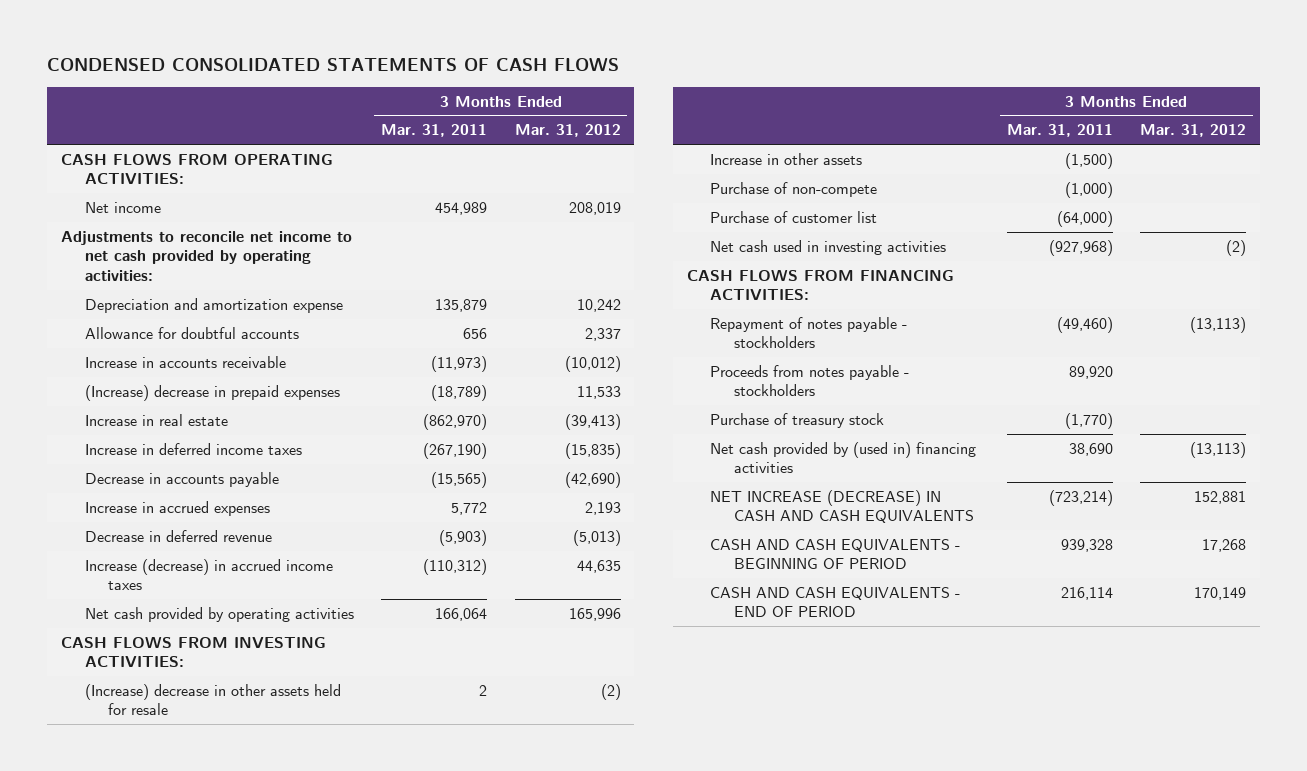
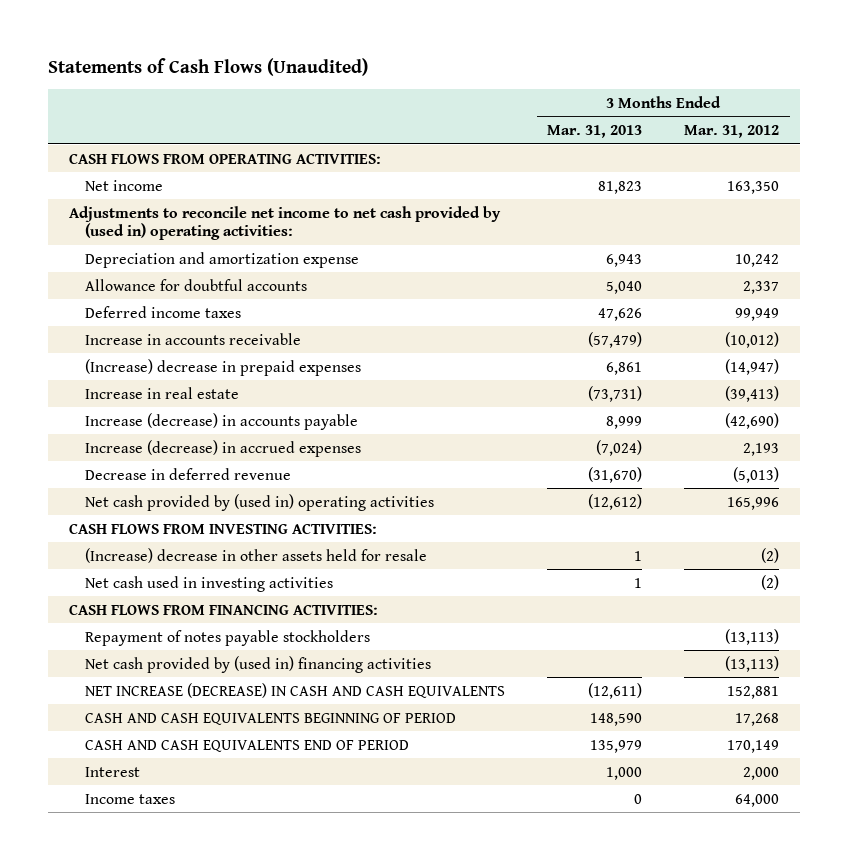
[47,58,620,72] CONDENSED CONSOLIDATED STATEMENTS OF CASH FLOWS -> [48,58,369,77] Statements of Cash Flows (Unaudited)
[381,124,488,138] Mar. 31, 2011 -> none
none -> [547,125,643,139] Mar. 31, 2013
[568,201,621,215] 208,019 -> [727,180,780,194] 163,350
[61,230,353,282] Adjustments to reconcile net income to net cash provided by operating activities: -> [69,205,502,241] Adjustments to reconcile net income to net cash provided by (used in) operating activities:
none -> [85,305,242,318] Deferred income taxes
[576,385,621,399] 11,533 -> [725,358,780,375] (14,947)
[84,442,302,455] Increase in deferred income taxes -> none
[84,471,279,487] Decrease in accounts payable -> [85,412,359,430] Increase (decrease) in accounts payable
[84,500,270,516] Increase in accrued expenses -> [85,439,362,457] Increase (decrease) in accrued expenses
[84,558,333,591] Increase (decrease) in accrued income taxes -> none
[84,606,354,622] Net cash provided by operating activities -> [85,493,435,511] Net cash provided by (used in) operating activities
[710,152,863,165] Increase in other assets -> none
[710,181,878,197] Purchase of non-compete -> none
[710,210,878,223] Purchase of customer list -> none
[710,364,910,397] Proceeds from notes payable - stockholders -> none
[710,412,885,428] Purchase of treasury stock -> none
[710,316,908,349] Repayment of notes payable - stockholders -> [85,629,371,646] Repayment of notes payable stockholders
[710,538,961,570] CASH AND CASH EQUIVALENTS - BEGINNING OF PERIOD -> [85,712,457,725] CASH AND CASH EQUIVALENTS BEGINNING OF PERIOD
[710,586,961,618] CASH AND CASH EQUIVALENTS - END OF PERIOD -> [85,739,410,752] CASH AND CASH EQUIVALENTS END OF PERIOD
none -> [85,766,141,777] Interest
none -> [85,793,176,804] Income taxes

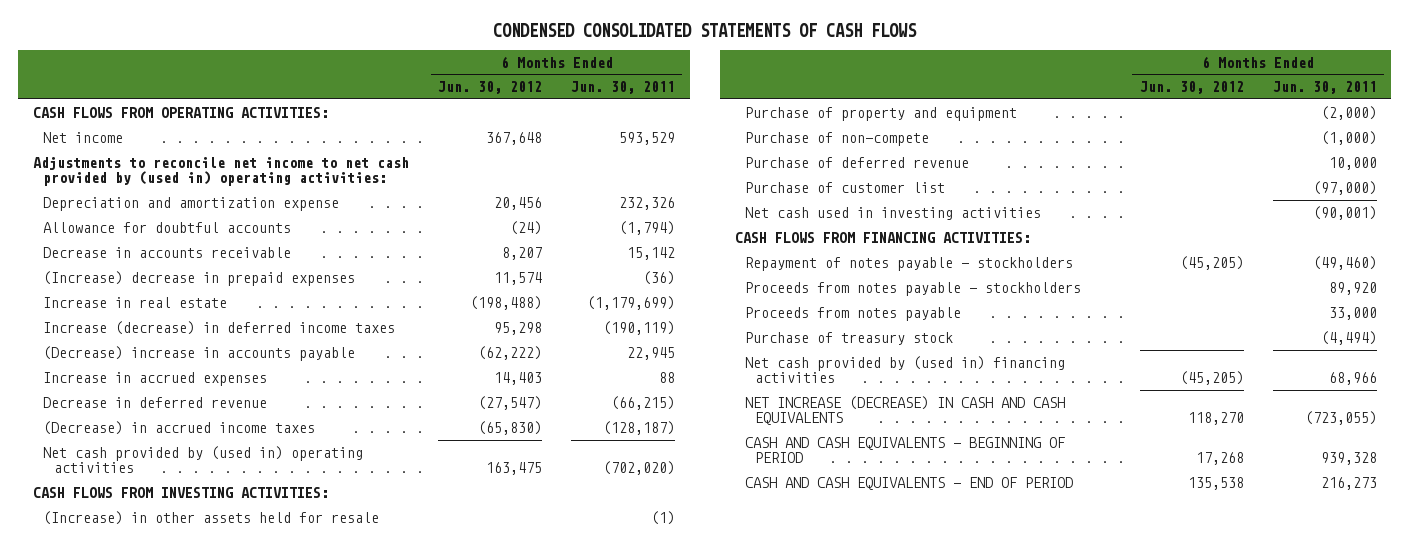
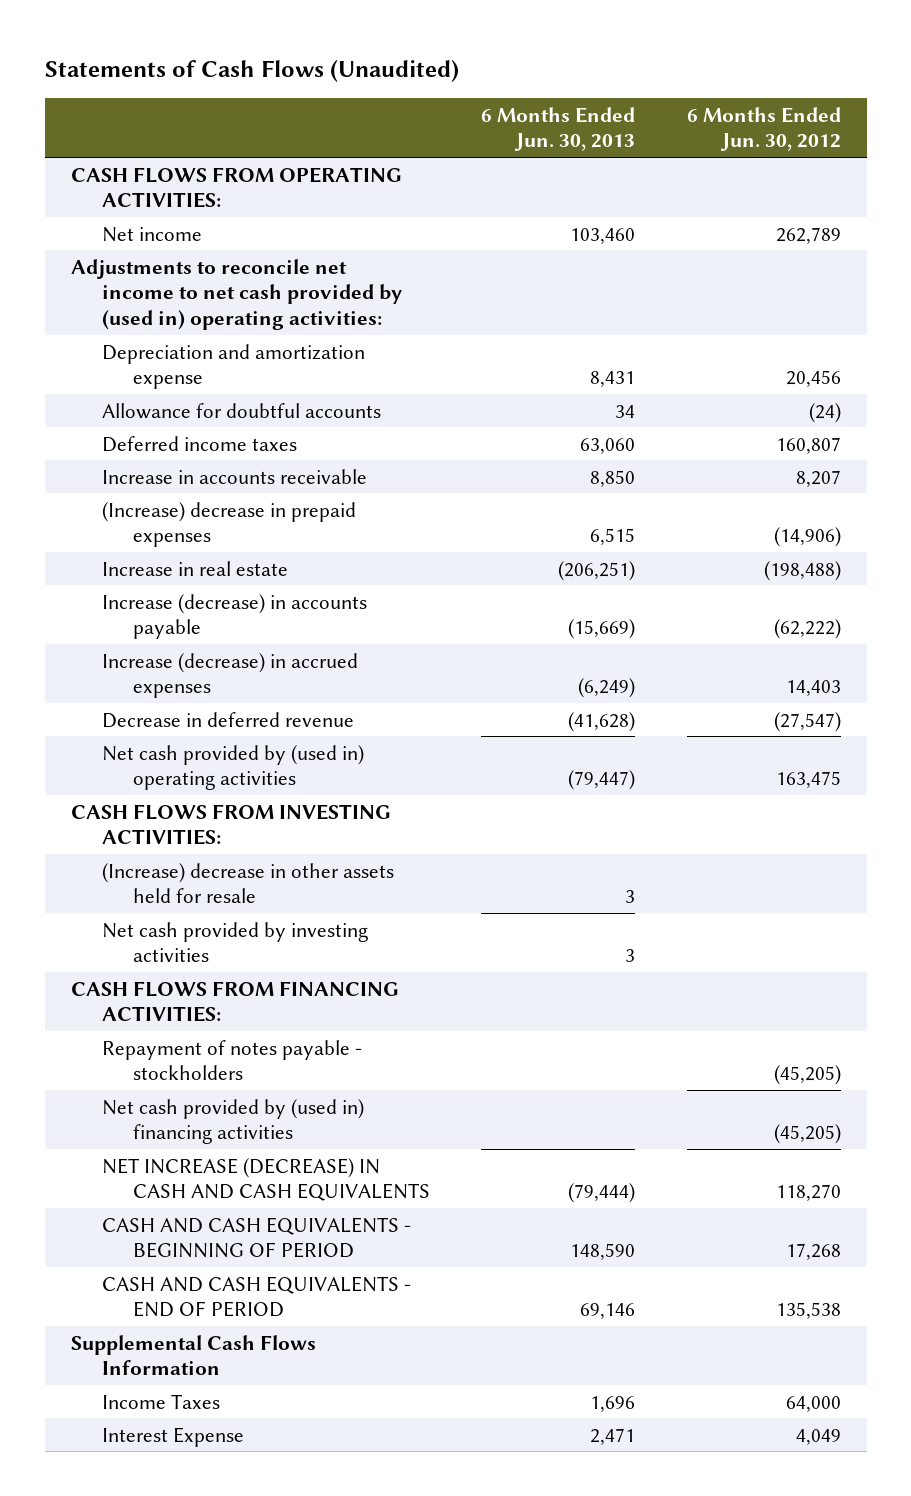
[492,23,917,38] CONDENSED CONSOLIDATED STATEMENTS OF CASH FLOWS -> [44,60,459,83] Statements of Cash Flows (Unaudited)
[571,81,676,95] Jun. 30, 2011 -> none
none -> [481,106,636,152] 6 Months Ended Jun. 30, 2013
[486,131,543,145] 367,648 -> [775,226,841,244] 262,789
none -> [101,435,297,452] Deferred income taxes
[43,246,292,258] Decrease in accounts receivable -> [101,468,367,484] Increase in accounts receivable
[494,271,543,285] 11,574 -> [773,527,841,548] (14,906)
[43,320,396,335] Increase (decrease) in deferred income taxes -> none
[43,345,356,361] (Decrease) increase in accounts payable -> [101,593,367,640] Increase (decrease) in accounts payable
[43,371,268,386] Increase in accrued expenses -> [101,652,358,699] Increase (decrease) in accrued expenses
[43,420,316,435] (Decrease) in accrued income taxes -> none
[744,106,1017,121] Purchase of property and equipment -> none
[744,131,929,146] Purchase of non-compete -> none
[744,156,969,168] Purchase of deferred revenue -> none
[744,181,945,193] Purchase of customer list -> none
[43,510,380,525] (Increase) in other assets held for resale -> [101,862,394,904] (Increase) decrease in other assets held for resale
[744,206,1041,220] Net cash used in investing activities -> [101,921,368,963] Net cash provided by investing activities
[744,281,1081,296] Proceeds from notes payable - stockholders -> none
[744,306,961,321] Proceeds from notes payable -> none
[744,331,953,345] Purchase of treasury stock -> none
none -> [70,1334,316,1376] Supplemental Cash Flows Information
none -> [101,1393,220,1409] Income Taxes
none -> [101,1426,244,1447] Interest Expense

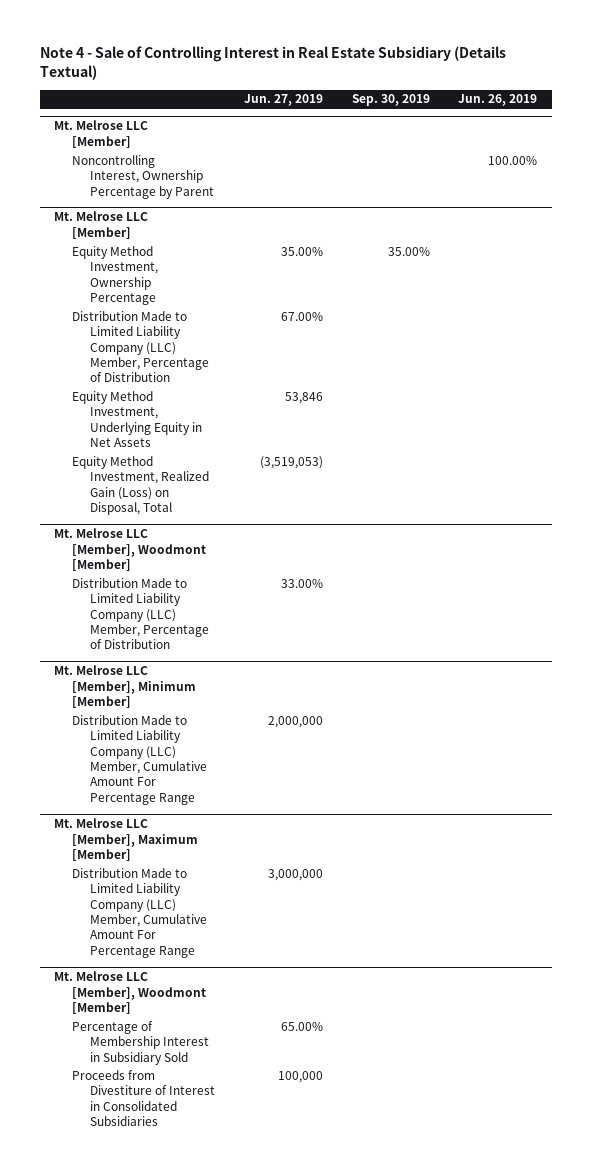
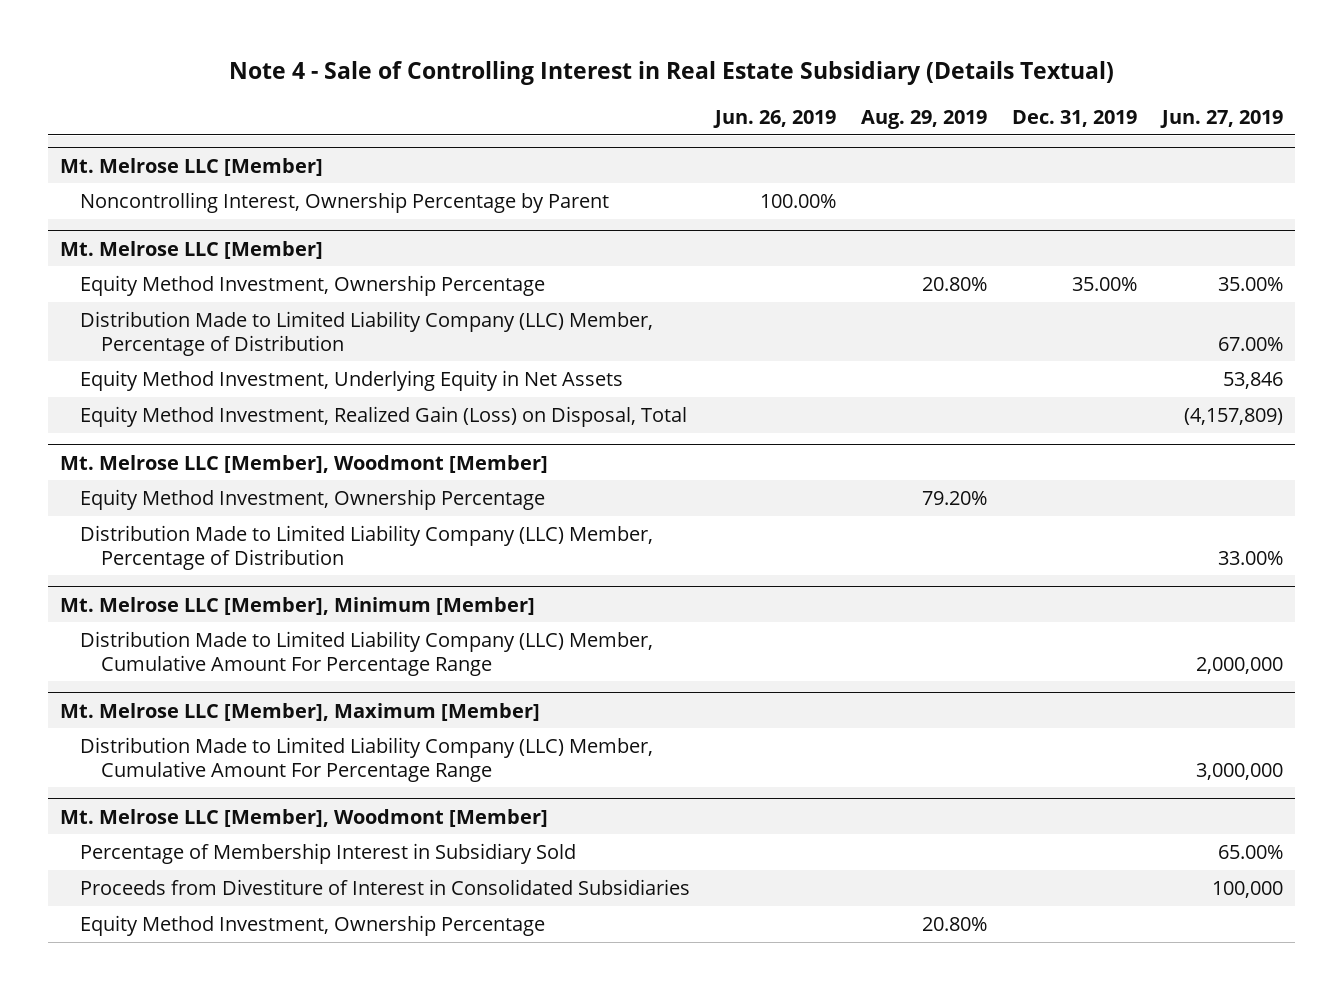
[351,94,430,107] Sep. 30, 2019 -> none
none -> [861,109,988,129] Aug. 29, 2019
none -> [1011,109,1137,127] Dec. 31, 2019
[259,455,323,469] (3,519,053) -> [1183,407,1283,425] (4,157,809)
none -> [80,488,546,510] Equity Method Investment, Ownership Percentage
none -> [80,914,546,936] Equity Method Investment, Ownership Percentage

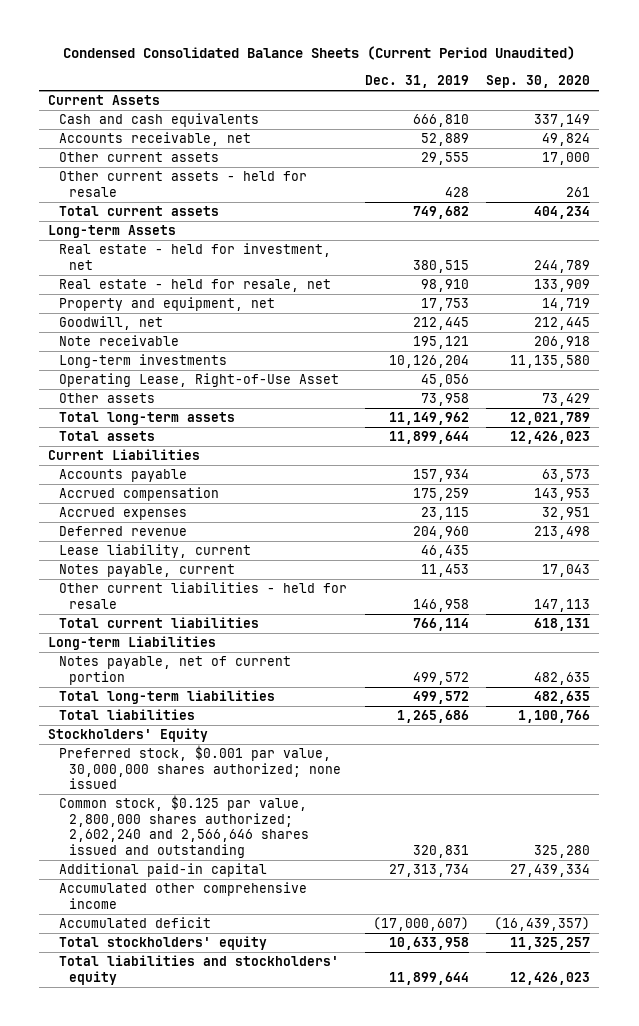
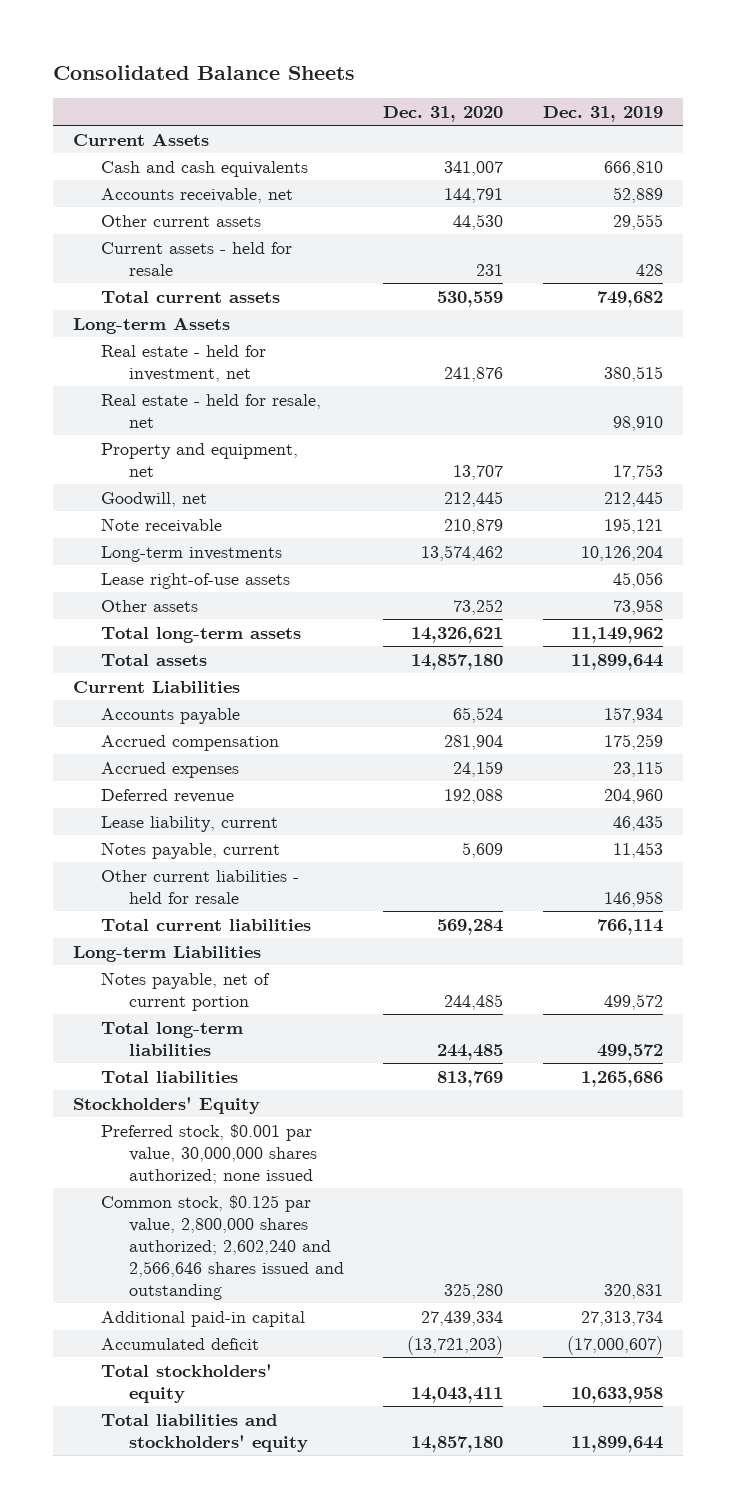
[63,46,576,61] Condensed Consolidated Balance Sheets (Current Period Unaudited) -> [52,65,355,81] Consolidated Balance Sheets
[486,74,591,88] Sep. 30, 2020 -> none
none -> [383,105,504,122] Dec. 31, 2020
[58,171,307,197] Other current assets - held for resale -> [100,241,292,276] Current assets - held for resale
[58,373,339,388] Operating Lease, Right-of-Use Asset -> [100,572,290,589] Lease right-of-use assets
[58,882,307,909] Accumulated other comprehensive income -> none

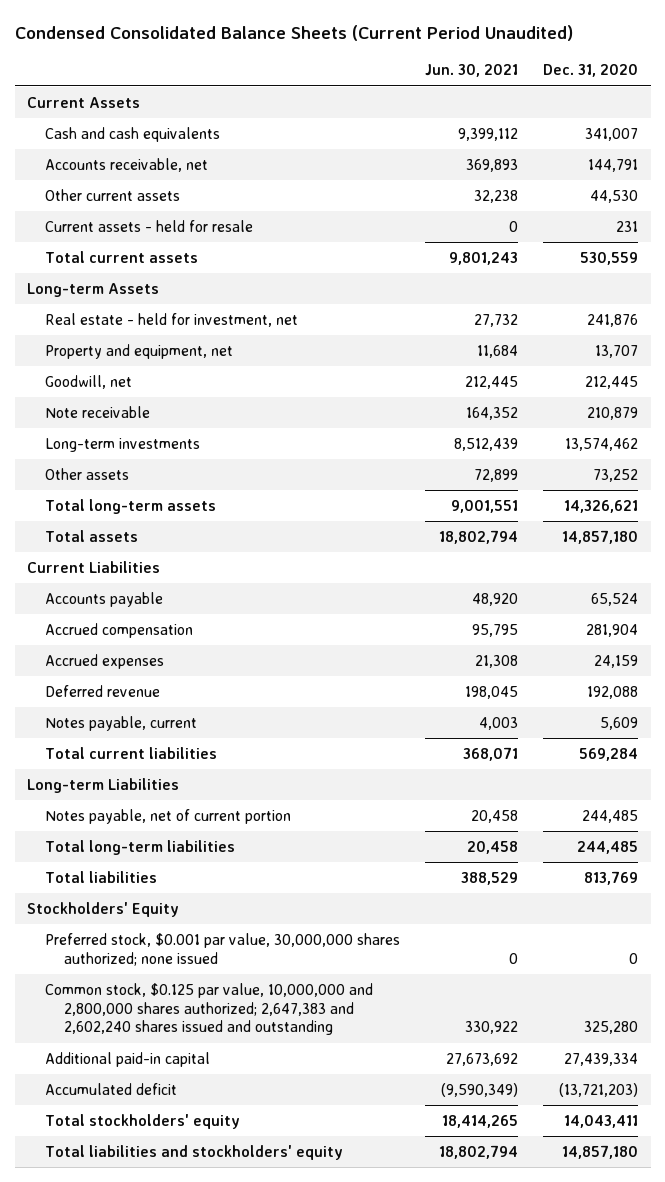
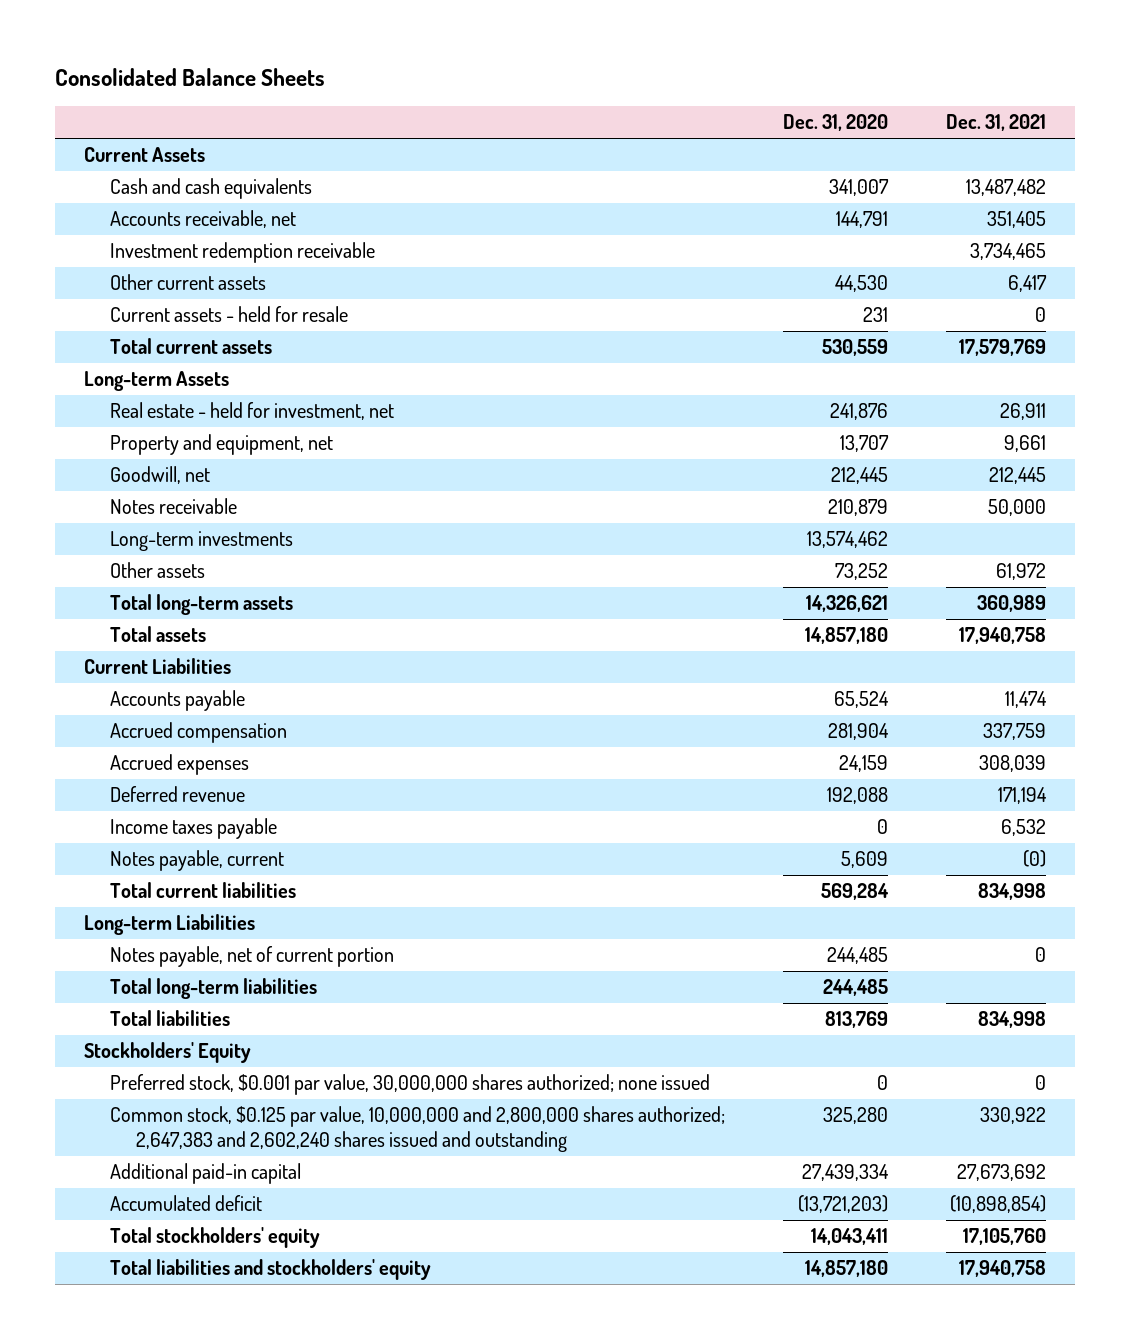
[14,24,573,41] Condensed Consolidated Balance Sheets (Current Period Unaudited) -> [55,68,326,87] Consolidated Balance Sheets
[425,64,519,78] Jun. 30, 2021 -> none
none -> [945,114,1046,132] Dec. 31, 2021
none -> [110,242,376,264] Investment redemption receivable
[45,405,151,418] Note receivable -> [110,498,238,515] Notes receivable
none -> [110,818,278,840] Income taxes payable

